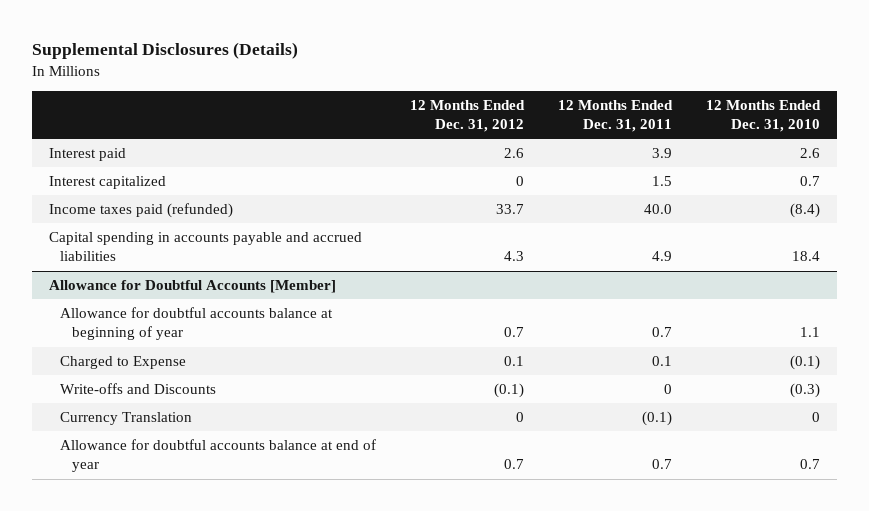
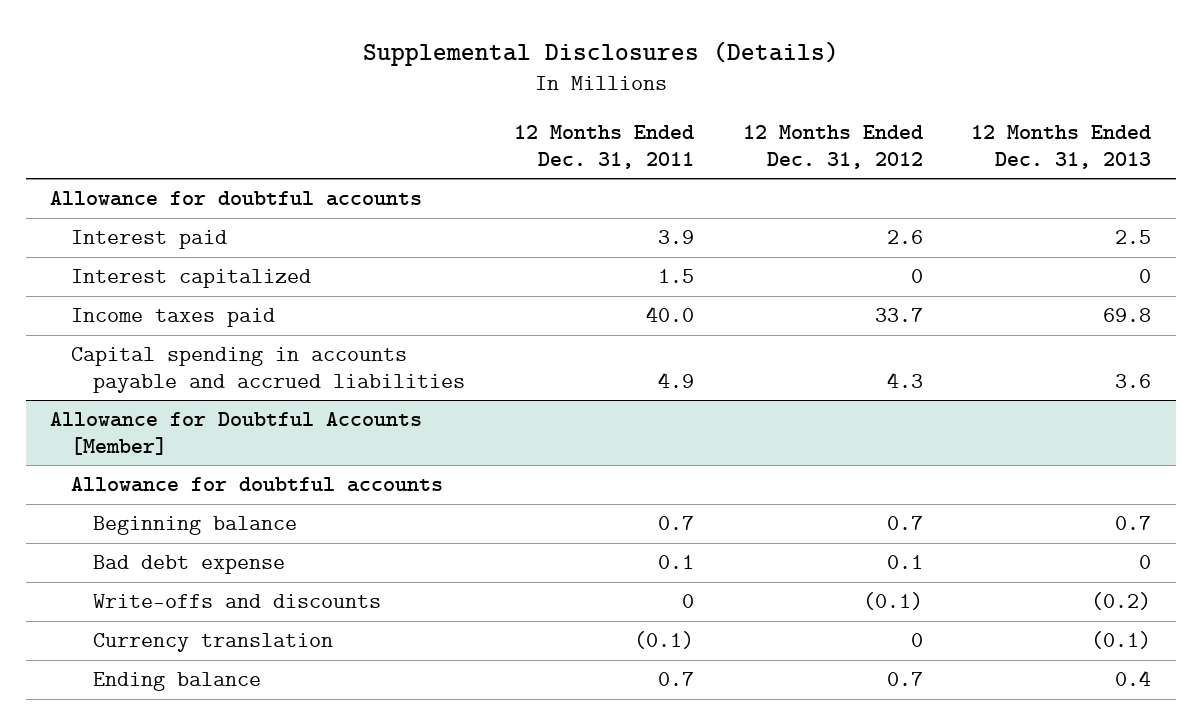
[706,99,822,133] 12 Months Ended Dec. 31, 2010 -> none
none -> [971,125,1152,169] 12 Months Ended Dec. 31, 2013
none -> [49,191,422,207] Allowance for doubtful accounts
[48,203,233,219] Income taxes paid (refunded) -> [71,308,276,328] Income taxes paid
none -> [71,477,444,493] Allowance for doubtful accounts
[60,307,334,341] Allowance for doubtful accounts balance at beginning of year -> [92,516,297,536] Beginning balance
[60,356,187,370] Charged to Expense -> [92,555,285,575] Bad debt expense
[60,383,217,395] Write-offs and Discounts -> [92,594,381,609] Write-offs and discounts
[60,412,193,426] Currency Translation -> [92,633,333,653] Currency translation
[60,439,377,473] Allowance for doubtful accounts balance at end of year -> [92,672,261,692] Ending balance

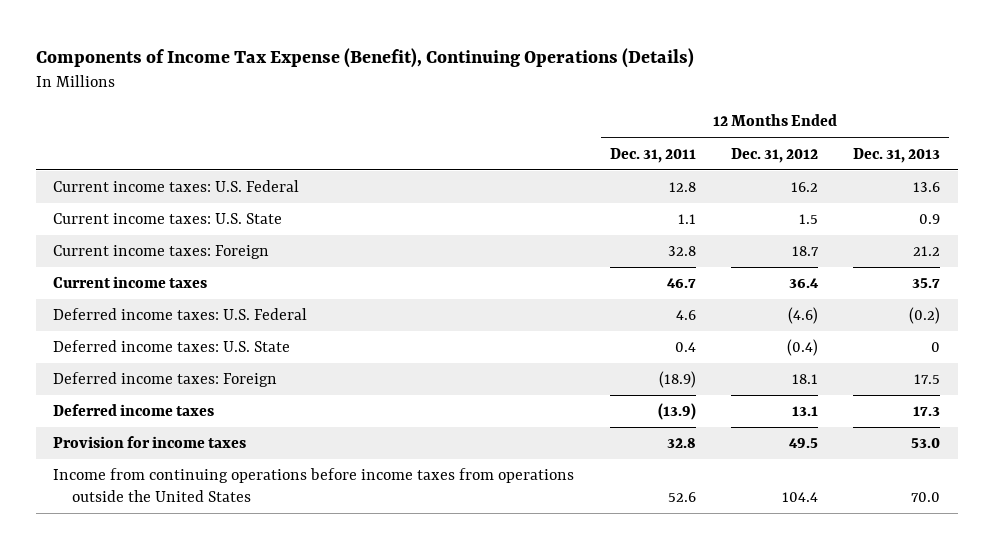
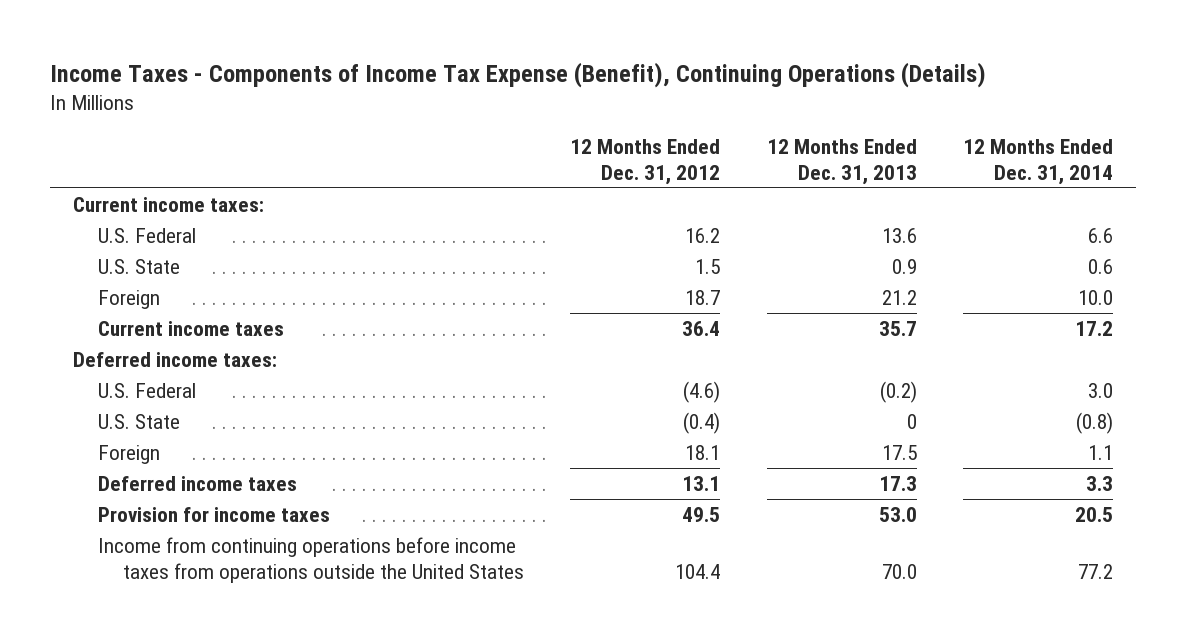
[35,48,694,69] Components of Income Tax Expense (Benefit), Continuing Operations (Details) -> [49,62,986,89] Income Taxes - Components of Income Tax Expense (Benefit), Continuing Operations (Details)
[609,147,696,163] Dec. 31, 2011 -> none
none -> [962,138,1113,185] 12 Months Ended Dec. 31, 2014
none -> [73,196,265,212] Current income taxes:
[53,180,300,193] Current income taxes: U.S. Federal -> [98,227,197,243] U.S. Federal
[53,213,283,225] Current income taxes: U.S. State -> [98,258,181,274] U.S. State
[53,245,270,260] Current income taxes: Foreign -> [98,289,161,309] Foreign
none -> [73,351,278,367] Deferred income taxes:
[53,308,308,321] Deferred income taxes: U.S. Federal -> [98,382,197,398] U.S. Federal
[53,340,291,353] Deferred income taxes: U.S. State -> [98,413,181,429] U.S. State
[53,372,278,388] Deferred income taxes: Foreign -> [98,444,161,464] Foreign

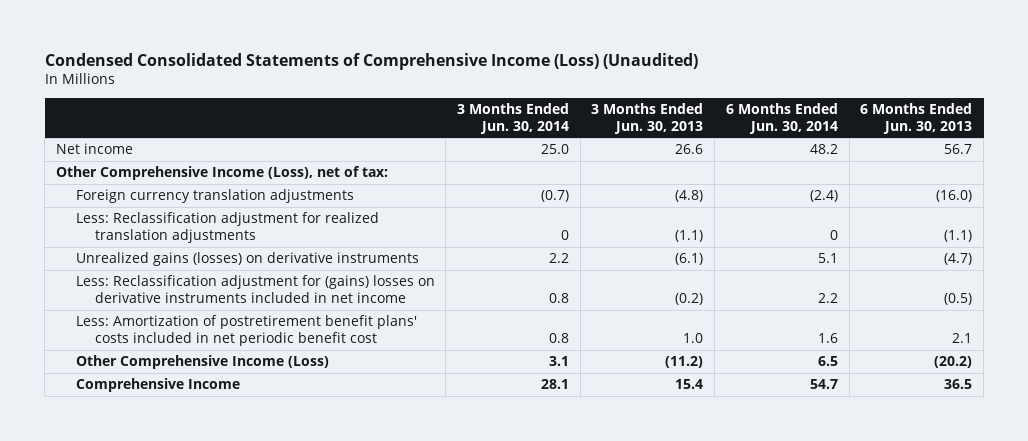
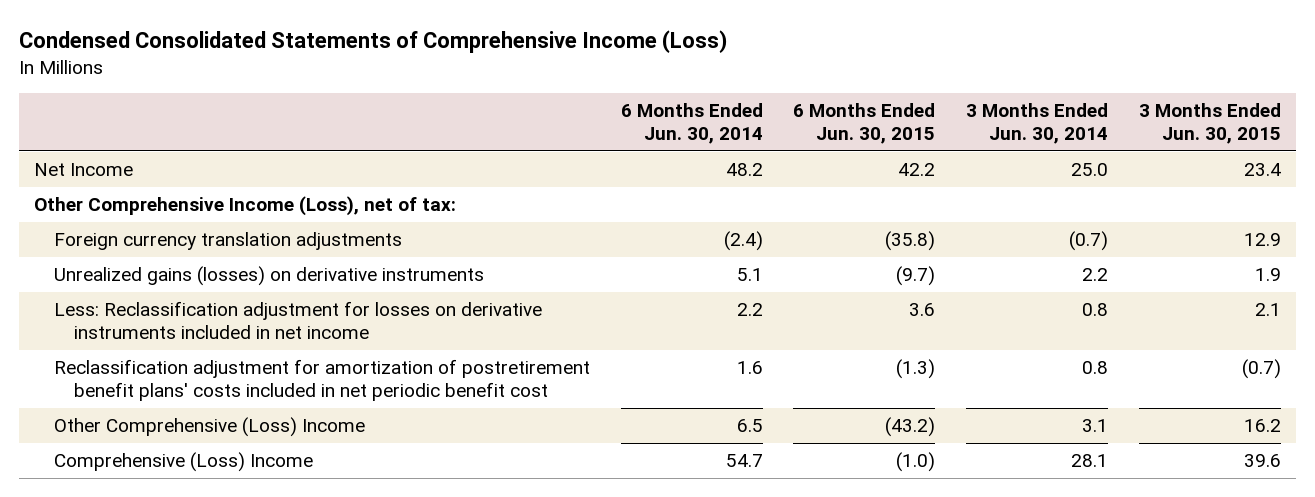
[44,52,698,70] Condensed Consolidated Statements of Comprehensive Income (Loss) (Unaudited) -> [18,30,727,54] Condensed Consolidated Statements of Comprehensive Income (Loss)
[591,103,704,134] 3 Months Ended Jun. 30, 2013 -> none
[860,103,973,134] 6 Months Ended Jun. 30, 2013 -> none
none -> [793,103,936,145] 6 Months Ended Jun. 30, 2015
none -> [1138,103,1281,145] 3 Months Ended Jun. 30, 2015
[55,143,133,155] Net income -> [34,163,134,177] Net Income
[75,212,379,243] Less: Reclassification adjustment for realized translation adjustments -> none
[75,275,435,303] Less: Reclassification adjustment for (gains) losses on derivative instruments included in net income -> [54,301,543,340] Less: Reclassification adjustment for losses on derivative instruments included in net income
[75,315,417,346] Less: Amortization of postretirement benefit plans' costs included in net periodic benefit cost -> [54,359,591,402] Reclassification adjustment for amortization of postretirement benefit plans' costs included in net periodic benefit cost
[75,355,329,370] Other Comprehensive Income (Loss) -> [54,417,366,438] Other Comprehensive (Loss) Income
[75,378,240,393] Comprehensive Income -> [54,452,314,473] Comprehensive (Loss) Income

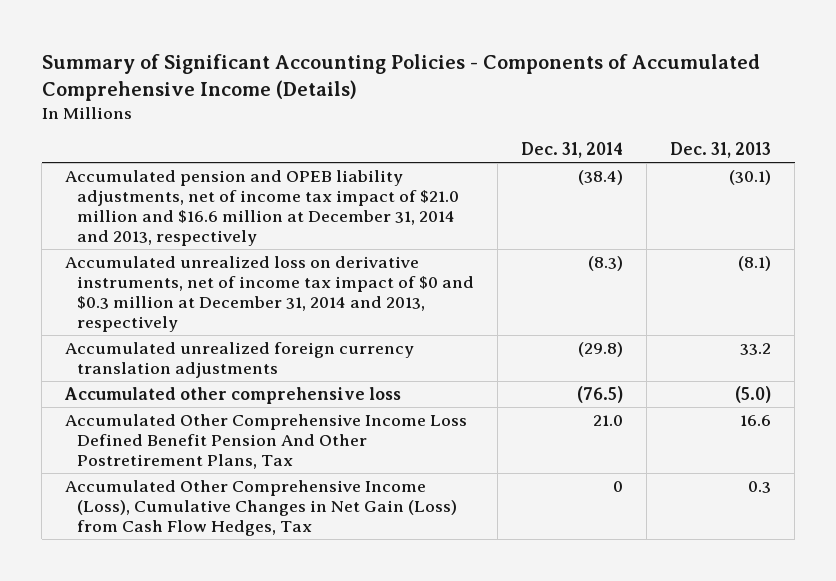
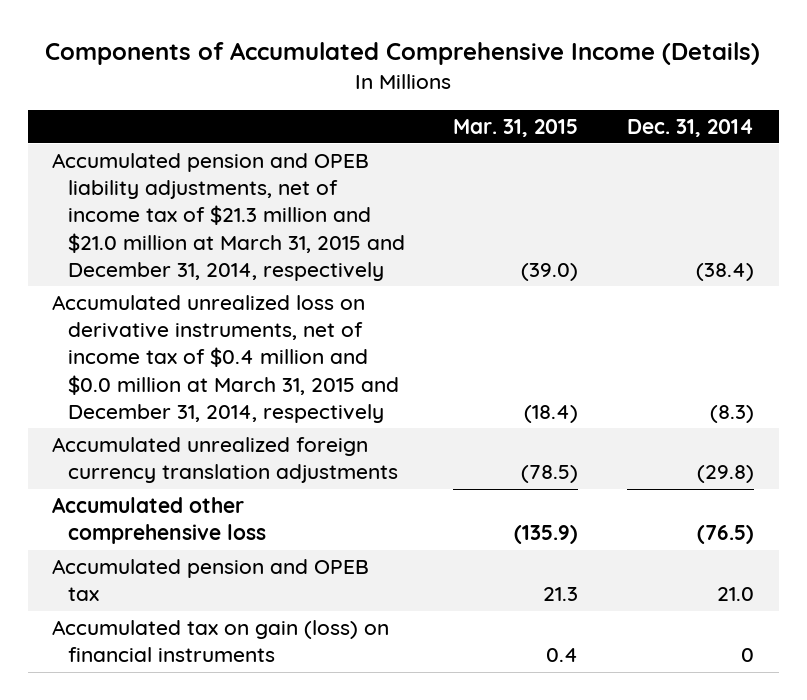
[41,53,760,101] Summary of Significant Accounting Policies - Components of Accumulated Comprehensive Income (Details) -> [45,42,761,66] Components of Accumulated Comprehensive Income (Details)
[670,142,772,159] Dec. 31, 2013 -> none
none -> [453,118,579,137] Mar. 31, 2015
[65,169,460,247] Accumulated pension and OPEB liability adjustments, net of income tax impact of $21.0 million and $16.6 million at December 31, 2014 and 2013, respectively -> [52,153,405,281] Accumulated pension and OPEB liability adjustments, net of income tax of $21.3 million and $21.0 million at March 31, 2015 and December 31, 2014, respectively
[65,255,475,333] Accumulated unrealized loss on derivative instruments, net of income tax impact of $0 and $0.3 million at December 31, 2014 and 2013, respectively -> [52,295,399,423] Accumulated unrealized loss on derivative instruments, net of income tax of $0.4 million and $0.0 million at March 31, 2015 and December 31, 2014, respectively
[65,413,468,470] Accumulated Other Comprehensive Income Loss Defined Benefit Pension And Other Postretirement Plans, Tax -> [52,559,370,602] Accumulated pension and OPEB tax
[65,479,458,537] Accumulated Other Comprehensive Income (Loss), Cumulative Changes in Net Gain (Loss) from Cash Flow Hedges, Tax -> [52,620,390,663] Accumulated tax on gain (loss) on financial instruments

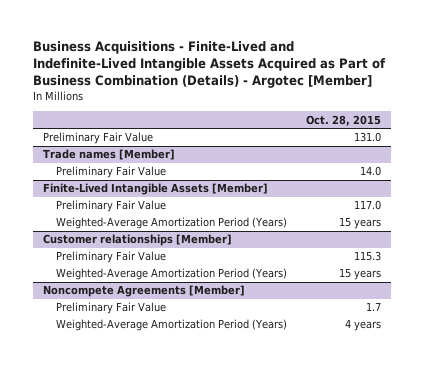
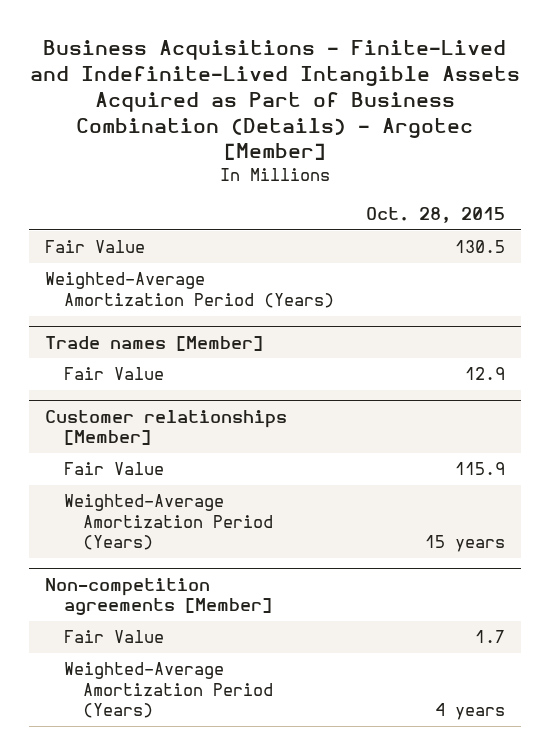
[42,132,153,145] Preliminary Fair Value -> [44,240,145,254] Fair Value
[354,132,382,143] 131.0 -> [455,240,506,254] 130.5
none -> [44,272,335,308] Weighted-Average Amortization Period (Years)
[42,183,268,196] Finite-Lived Intangible Assets [Member] -> none
[56,200,167,213] Preliminary Fair Value -> none
[56,217,288,230] Weighted-Average Amortization Period (Years) -> none
[56,166,167,179] Preliminary Fair Value -> [64,367,165,381] Fair Value
[360,166,382,177] 14.0 -> [465,367,506,381] 12.9
[56,251,167,264] Preliminary Fair Value -> [64,462,165,476] Fair Value
[354,251,382,262] 115.3 -> [455,462,506,476] 115.9
[42,285,245,298] Noncompete Agreements [Member] -> [44,577,273,615] Non-competition agreements [Member]
[56,302,167,315] Preliminary Fair Value -> [64,630,165,644] Fair Value

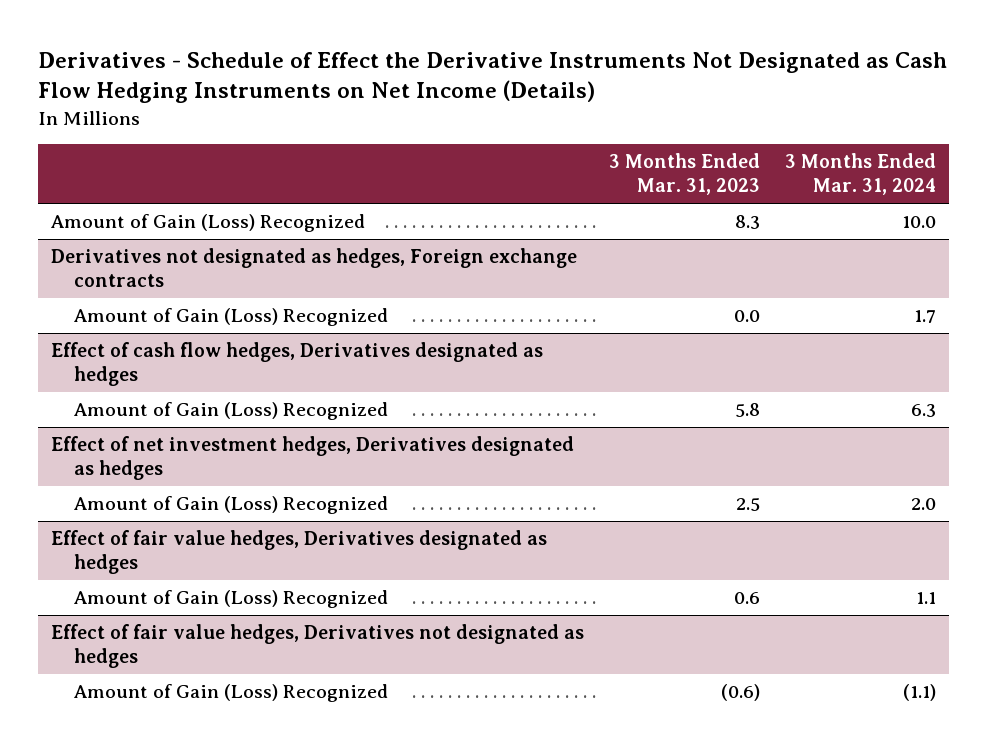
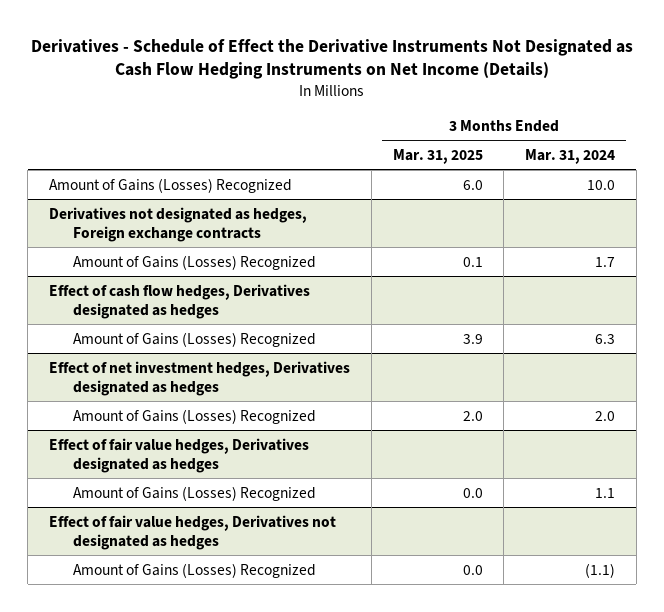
[608,153,760,196] 3 Months Ended Mar. 31, 2023 -> none
none -> [392,148,483,164] Mar. 31, 2025
[50,214,365,233] Amount of Gain (Loss) Recognized -> [49,177,293,193] Amount of Gains (Losses) Recognized
[74,308,389,327] Amount of Gain (Loss) Recognized -> [72,254,316,270] Amount of Gains (Losses) Recognized
[74,402,389,421] Amount of Gain (Loss) Recognized -> [72,331,316,347] Amount of Gains (Losses) Recognized
[74,496,389,515] Amount of Gain (Loss) Recognized -> [72,408,316,424] Amount of Gains (Losses) Recognized
[74,590,389,609] Amount of Gain (Loss) Recognized -> [72,485,316,501] Amount of Gains (Losses) Recognized
[74,684,389,703] Amount of Gain (Loss) Recognized -> [72,562,316,578] Amount of Gains (Losses) Recognized

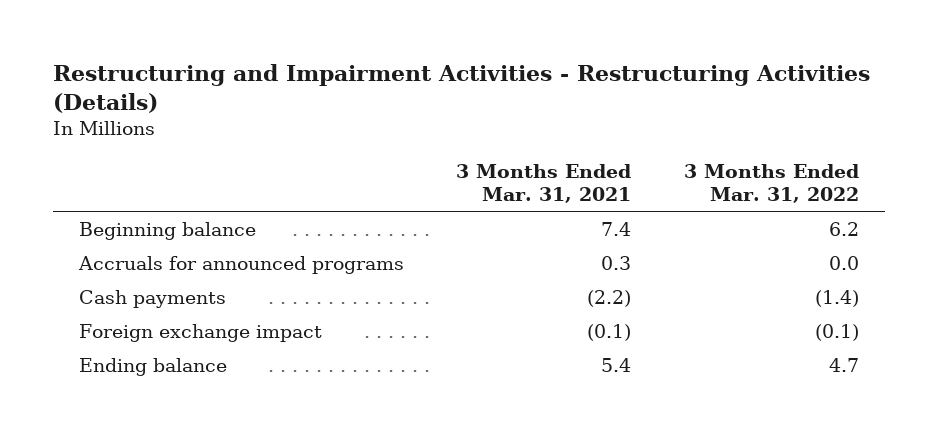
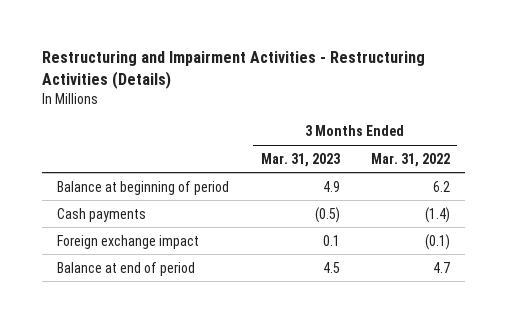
[456,163,632,204] 3 Months Ended Mar. 31, 2021 -> none
none -> [260,152,340,167] Mar. 31, 2023
[77,255,404,274] Accruals for announced programs -> none
[78,221,256,240] Beginning balance -> [57,180,230,195] Balance at beginning of period
[78,357,227,376] Ending balance -> [57,261,196,276] Balance at end of period

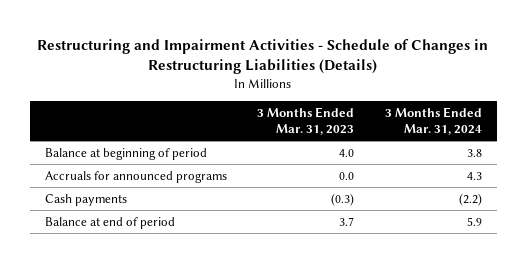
[41,51,425,90] Restructuring and Impairment Activities - Restructuring Activities (Details) -> [37,38,489,75] Restructuring and Impairment Activities - Schedule of Changes in Restructuring Liabilities (Details)
[370,152,450,167] Mar. 31, 2022 -> none
none -> [384,106,482,135] 3 Months Ended Mar. 31, 2024
[57,234,200,249] Foreign exchange impact -> none
[322,180,340,192] 4.9 -> [339,148,355,157] 4.0
none -> [44,170,227,183] Accruals for announced programs
[314,206,340,223] (0.5) -> [331,192,355,206] (0.3)
[322,261,340,273] 4.5 -> [339,216,355,226] 3.7

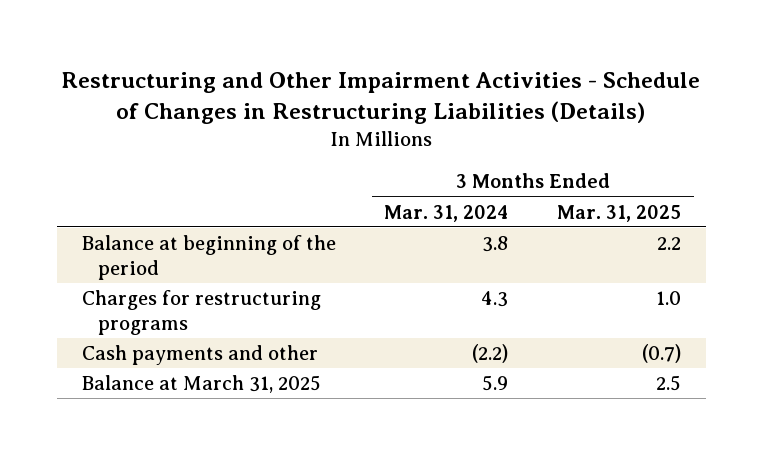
[37,38,489,75] Restructuring and Impairment Activities - Schedule of Changes in Restructuring Liabilities (Details) -> [61,72,701,125] Restructuring and Other Impairment Activities - Schedule of Changes in Restructuring Liabilities (Details)
[257,106,355,135] 3 Months Ended Mar. 31, 2023 -> none
none -> [557,204,682,222] Mar. 31, 2025
[44,170,227,183] Accruals for announced programs -> none
[44,147,207,160] Balance at beginning of period -> [81,235,336,281] Balance at beginning of the period
none -> [81,290,321,336] Charges for restructuring programs
[44,193,127,206] Cash payments -> [81,345,318,366] Cash payments and other
[44,216,175,229] Balance at end of period -> [81,375,321,394] Balance at March 31, 2025

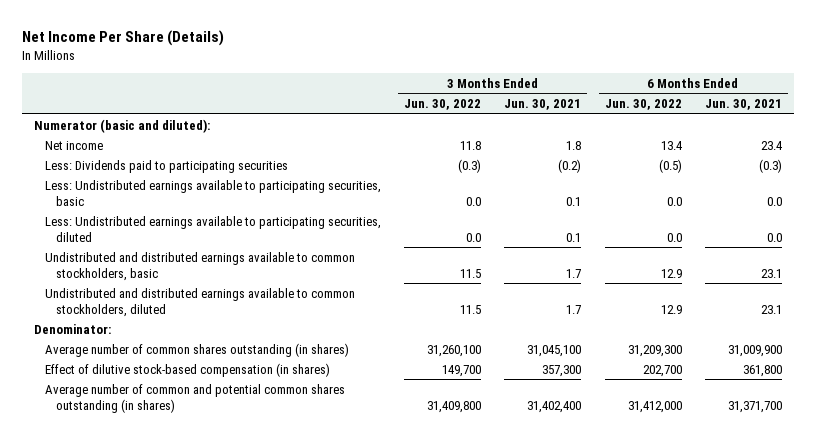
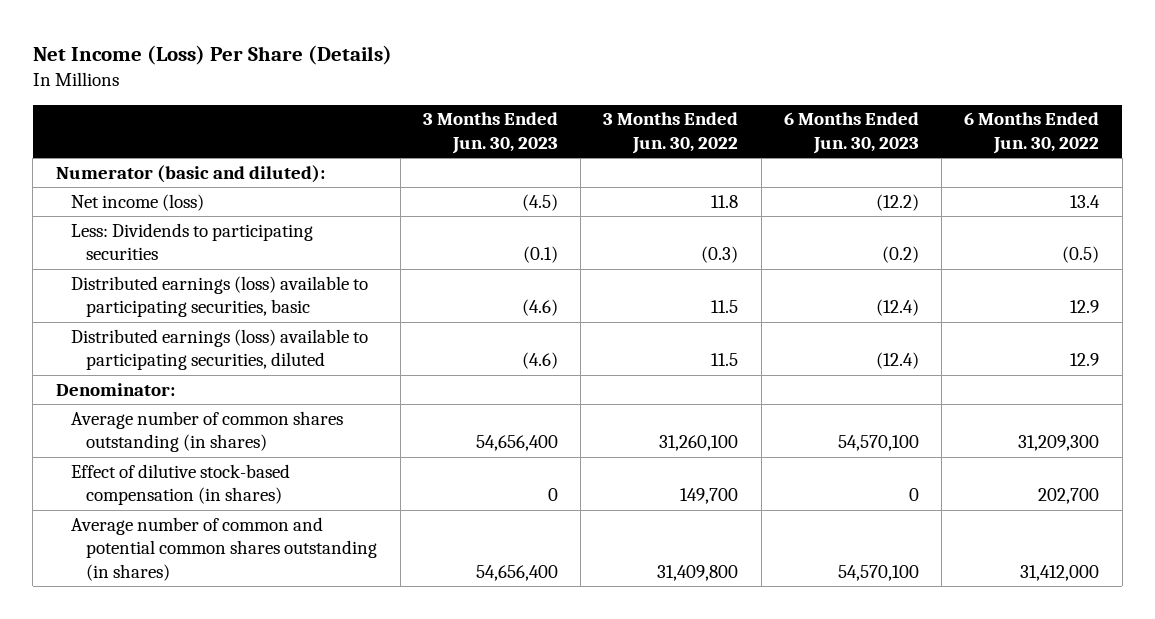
[21,30,224,47] Net Income Per Share (Details) -> [32,45,392,66] Net Income (Loss) Per Share (Details)
[504,99,582,111] Jun. 30, 2021 -> none
[704,99,782,111] Jun. 30, 2021 -> none
none -> [422,112,558,154] 3 Months Ended Jun. 30, 2023
none -> [783,112,919,154] 6 Months Ended Jun. 30, 2023
[44,179,381,206] Less: Undistributed earnings available to participating securities, basic -> none
[44,215,381,242] Less: Undistributed earnings available to participating securities, diluted -> none
[44,140,103,150] Net income -> [71,193,205,211] Net income (loss)
[44,159,288,173] Less: Dividends paid to participating securities -> [71,222,314,261] Less: Dividends to participating securities
[44,251,355,281] Undistributed and distributed earnings available to common stockholders, basic -> [71,275,369,318] Distributed earnings (loss) available to participating securities, basic
[44,287,355,317] Undistributed and distributed earnings available to common stockholders, diluted -> [71,328,369,371] Distributed earnings (loss) available to participating securities, diluted

